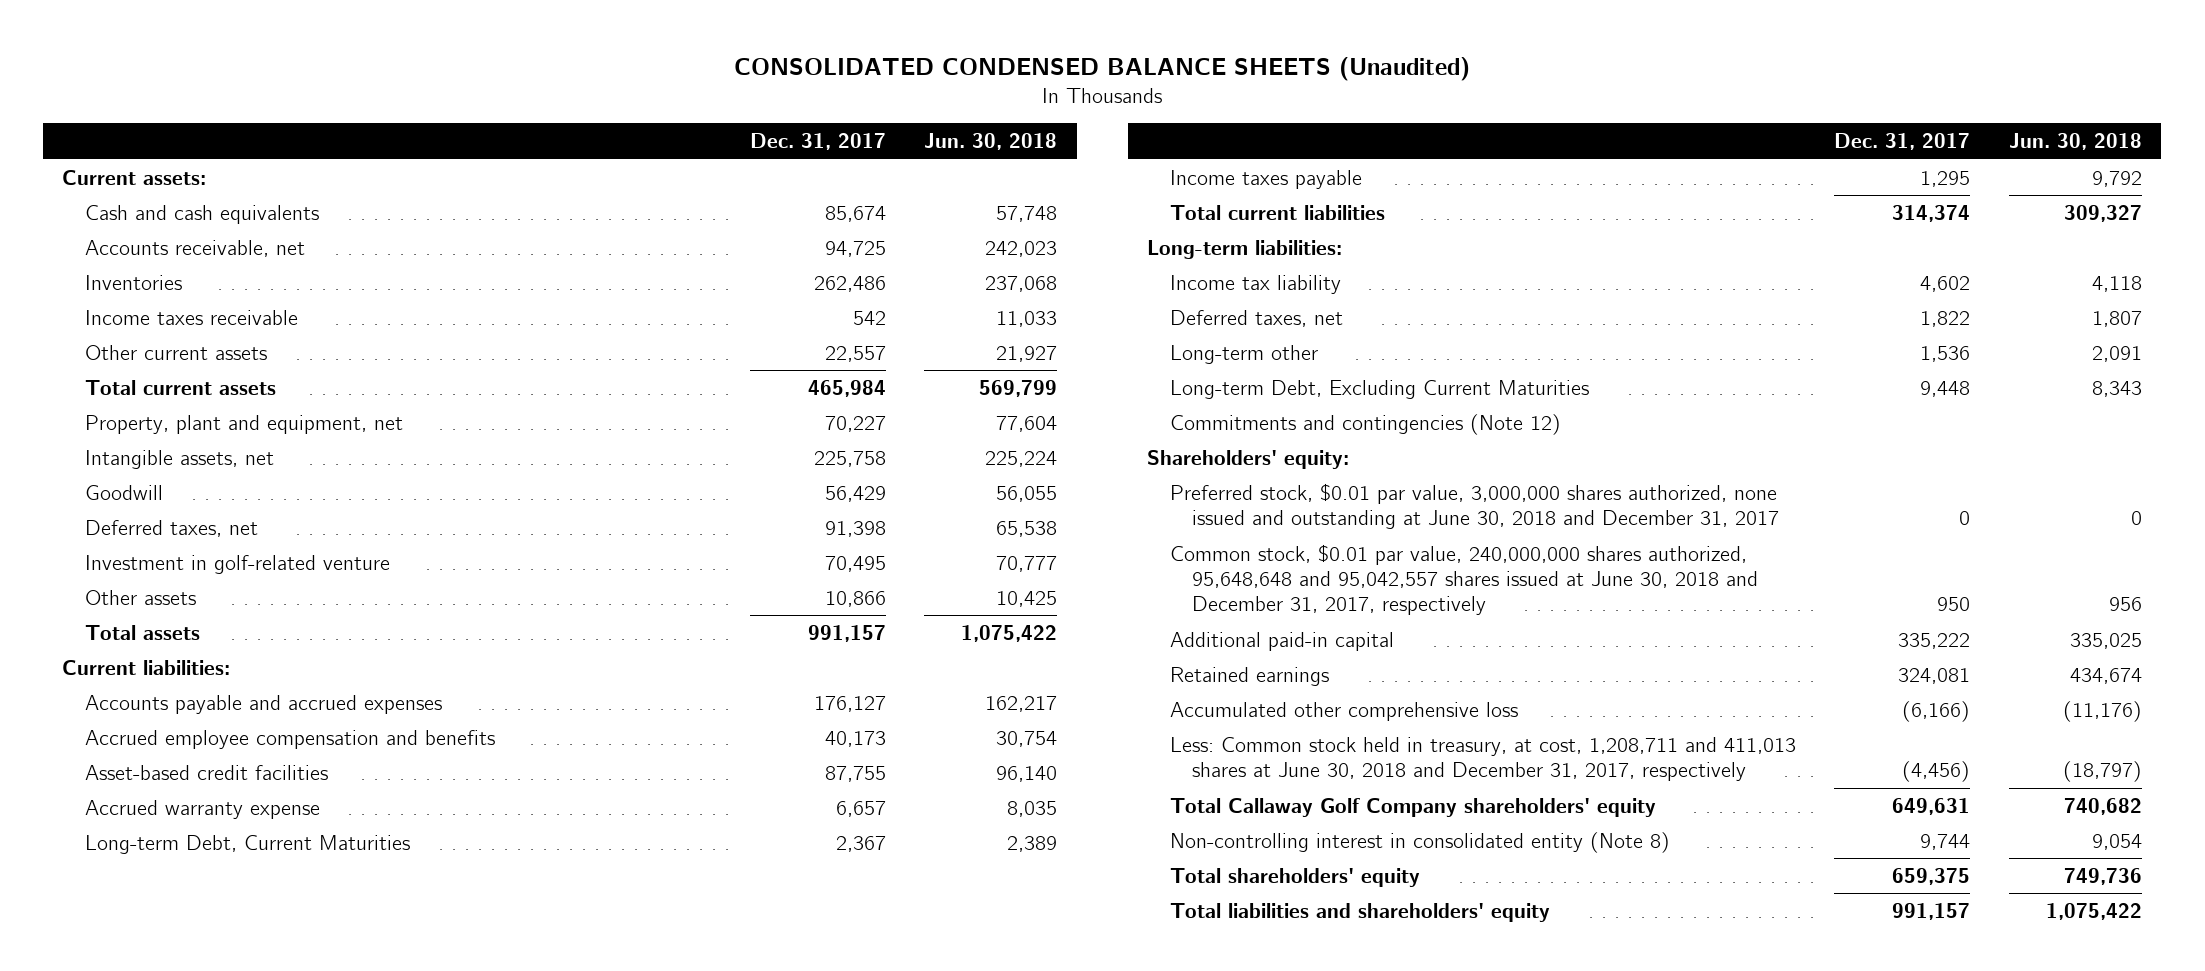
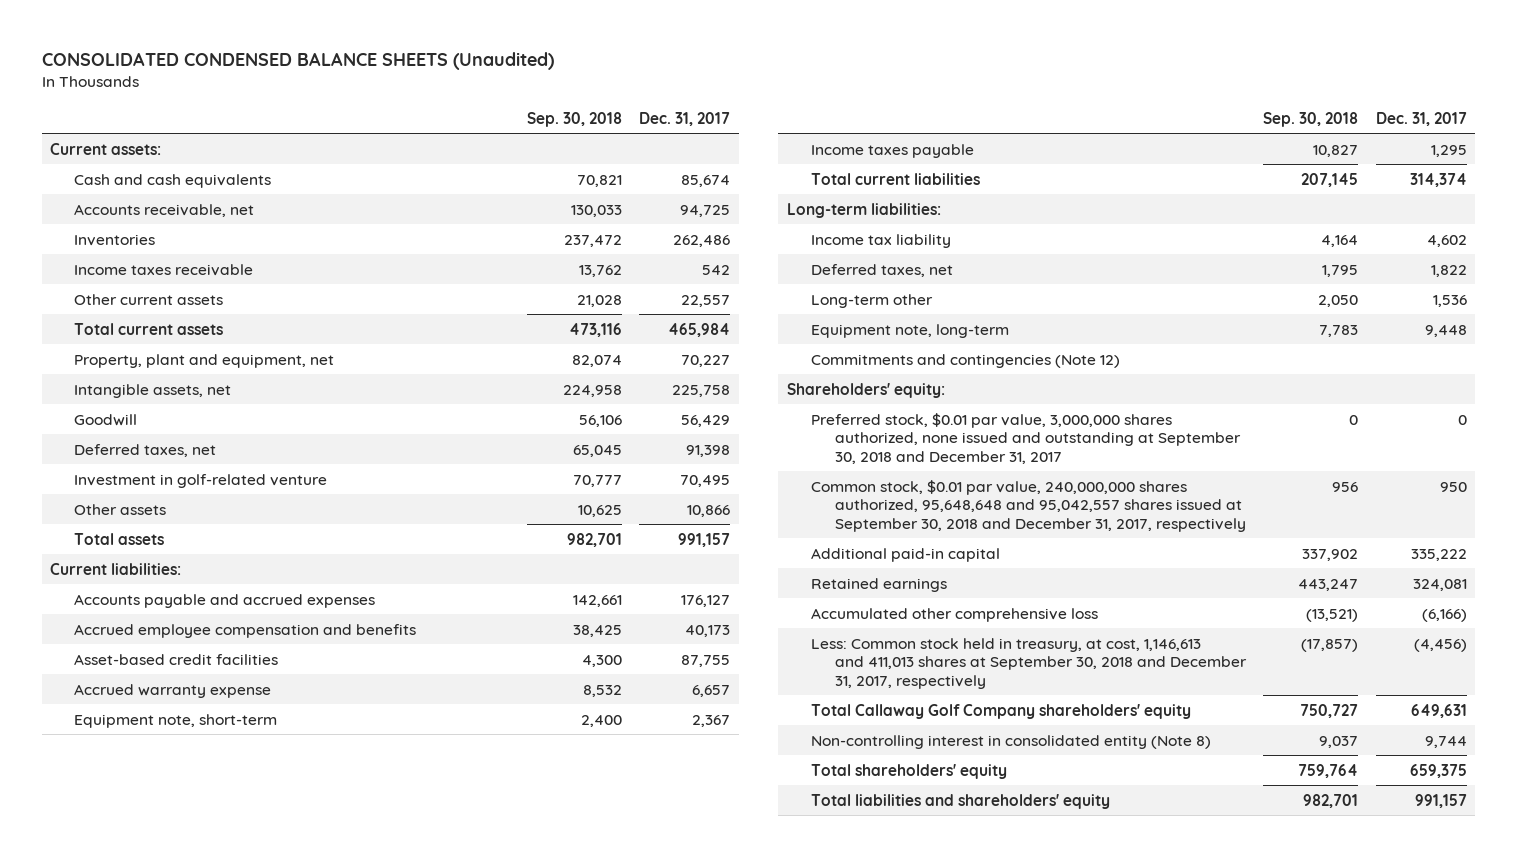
[924,133,1058,151] Jun. 30, 2018 -> none
none -> [526,111,622,127] Sep. 30, 2018
[84,834,410,854] Long-term Debt, Current Maturities -> [74,713,278,728] Equipment note, short-term
[1169,379,1589,399] Long-term Debt, Excluding Current Maturities -> [810,323,1009,338] Equipment note, long-term
[1169,482,1780,529] Preferred stock, $0.01 par value, 3,000,000 shares authorized, none issued and outstanding at June 30, 2018 and December 31, 2017 -> [810,412,1242,464] Preferred stock, $0.01 par value, 3,000,000 shares authorized, none issued and outstanding at September 30, 2018 and December 31, 2017
[1169,543,1759,616] Common stock, $0.01 par value, 240,000,000 shares authorized, 95,648,648 and 95,042,557 shares issued at June 30, 2018 and December 31, 2017, respectively -> [810,479,1247,532] Common stock, $0.01 par value, 240,000,000 shares authorized, 95,648,648 and 95,042,557 shares issued at September 30, 2018 and December 31, 2017, respectively
[1169,736,1796,781] Less: Common stock held in treasury, at cost, 1,208,711 and 411,013 shares at June 30, 2018 and December 31, 2017, respectively -> [810,637,1248,689] Less: Common stock held in treasury, at cost, 1,146,613 and 411,013 shares at September 30, 2018 and December 31, 2017, respectively

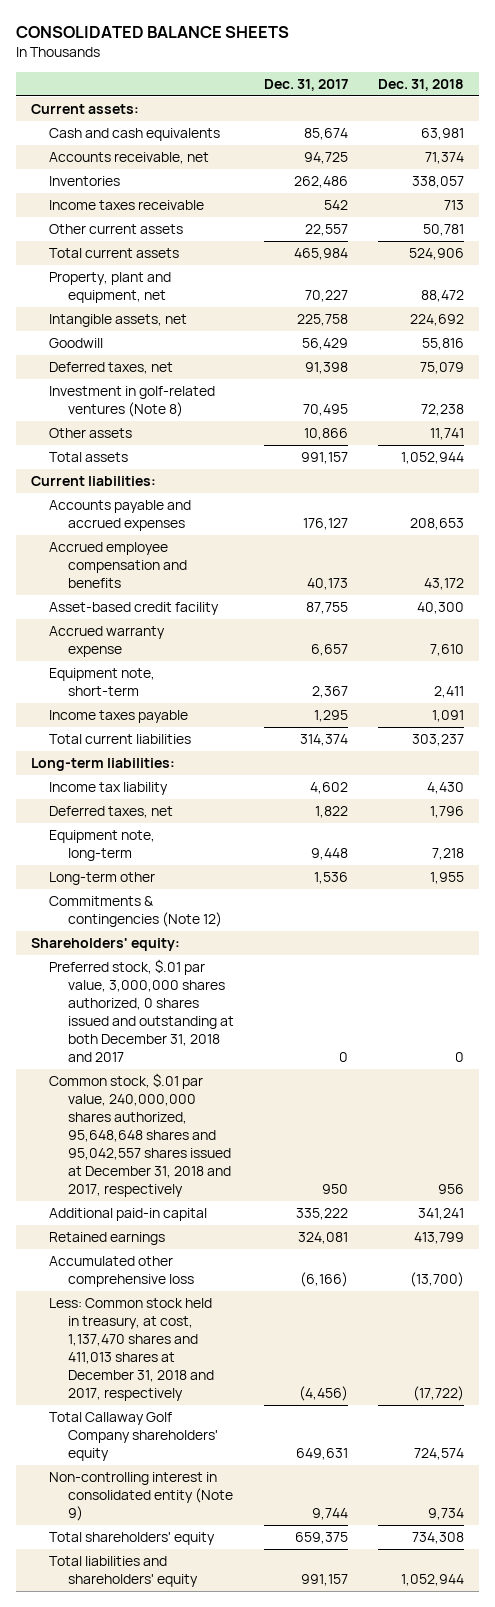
[41,52,554,71] CONSOLIDATED CONDENSED BALANCE SHEETS (Unaudited) -> [16,26,290,39] CONSOLIDATED BALANCE SHEETS
[526,111,622,127] Sep. 30, 2018 -> none
none -> [378,78,465,91] Dec. 31, 2018
[74,473,328,488] Investment in golf-related venture -> [49,386,216,418] Investment in golf-related ventures (Note 8)
[74,653,279,665] Asset-based credit facilities -> [49,602,220,616] Asset-based credit facility
[810,293,933,308] Long-term other -> [49,872,156,886] Long-term other
[810,353,1120,368] Commitments and contingencies (Note 12) -> [49,896,222,928] Commitments & contingencies (Note 12)
[810,412,1242,464] Preferred stock, $0.01 par value, 3,000,000 shares authorized, none issued and outstanding at September 30, 2018 and December 31, 2017 -> [49,959,234,1062] Preferred stock, $.01 par value, 3,000,000 shares authorized, 0 shares issued and outstanding at both December 31, 2018 and 2017
[810,479,1247,532] Common stock, $0.01 par value, 240,000,000 shares authorized, 95,648,648 and 95,042,557 shares issued at September 30, 2018 and December 31, 2017, respectively -> [49,1073,231,1197] Common stock, $.01 par value, 240,000,000 shares authorized, 95,648,648 shares and 95,042,557 shares issued at December 31, 2018 and 2017, respectively
[810,637,1248,689] Less: Common stock held in treasury, at cost, 1,146,613 and 411,013 shares at September 30, 2018 and December 31, 2017, respectively -> [49,1298,214,1401] Less: Common stock held in treasury, at cost, 1,137,470 shares and 411,013 shares at December 31, 2018 and 2017, respectively
[810,734,1211,749] Non-controlling interest in consolidated entity (Note 8) -> [49,1472,233,1522] Non-controlling interest in consolidated entity (Note 9)

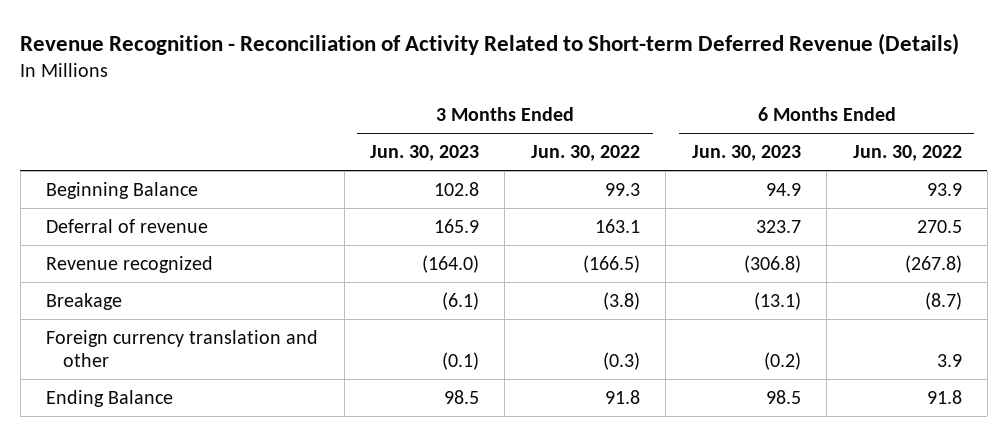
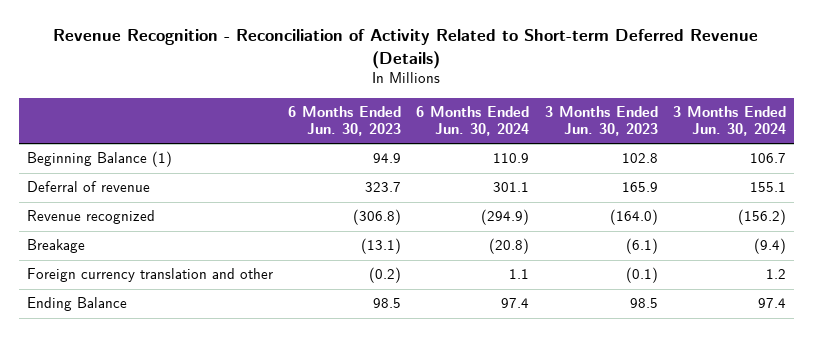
[530,144,640,161] Jun. 30, 2022 -> none
[852,144,962,161] Jun. 30, 2022 -> none
none -> [416,105,530,137] 6 Months Ended Jun. 30, 2024
none -> [672,105,786,137] 3 Months Ended Jun. 30, 2024
[46,181,199,199] Beginning Balance -> [26,151,172,168] Beginning Balance (1)

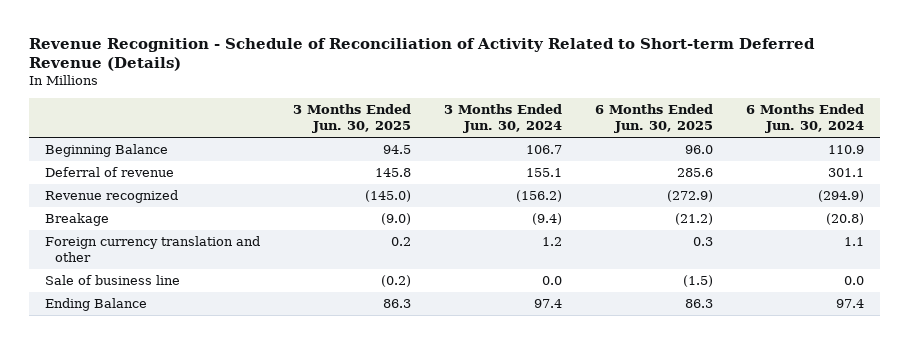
[53,29,759,69] Revenue Recognition - Reconciliation of Activity Related to Short-term Deferred Revenue (Details) -> [28,37,815,72] Revenue Recognition - Schedule of Reconciliation of Activity Related to Short-term Deferred Revenue (Details)
[287,105,401,137] 6 Months Ended Jun. 30, 2023 -> none
[544,105,658,137] 3 Months Ended Jun. 30, 2023 -> none
none -> [293,103,412,134] 3 Months Ended Jun. 30, 2025
none -> [595,103,714,134] 6 Months Ended Jun. 30, 2025
[26,151,172,168] Beginning Balance (1) -> [45,144,169,158] Beginning Balance
none -> [45,275,181,286] Sale of business line

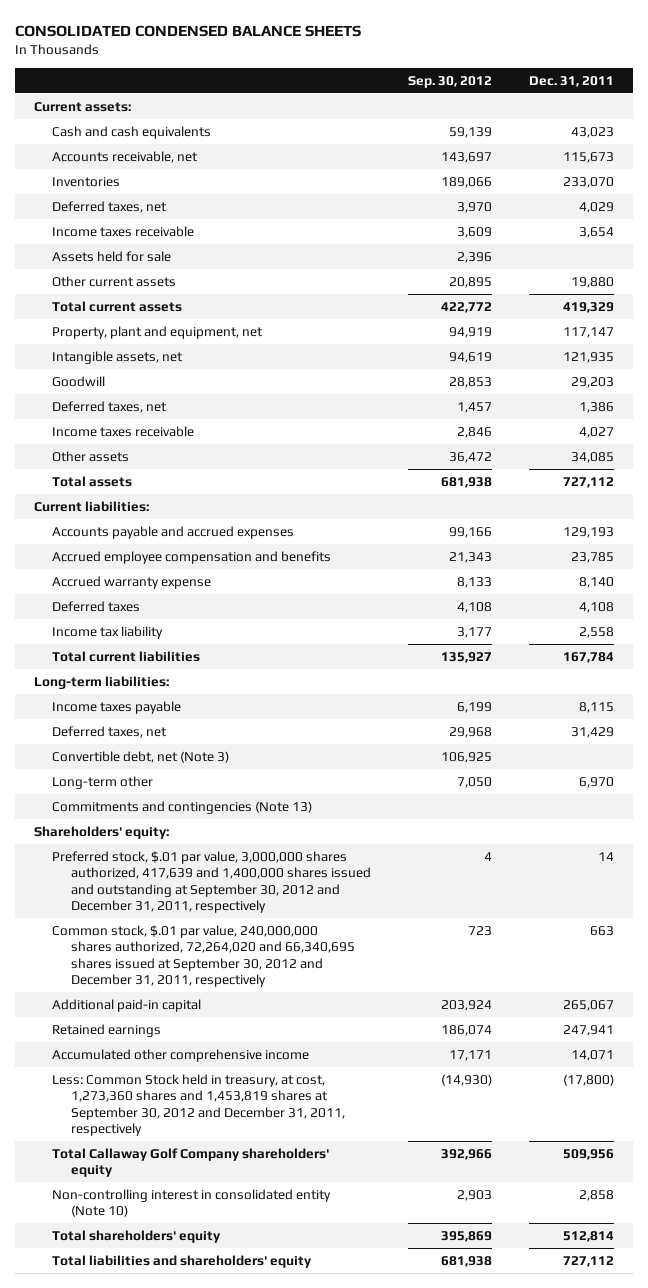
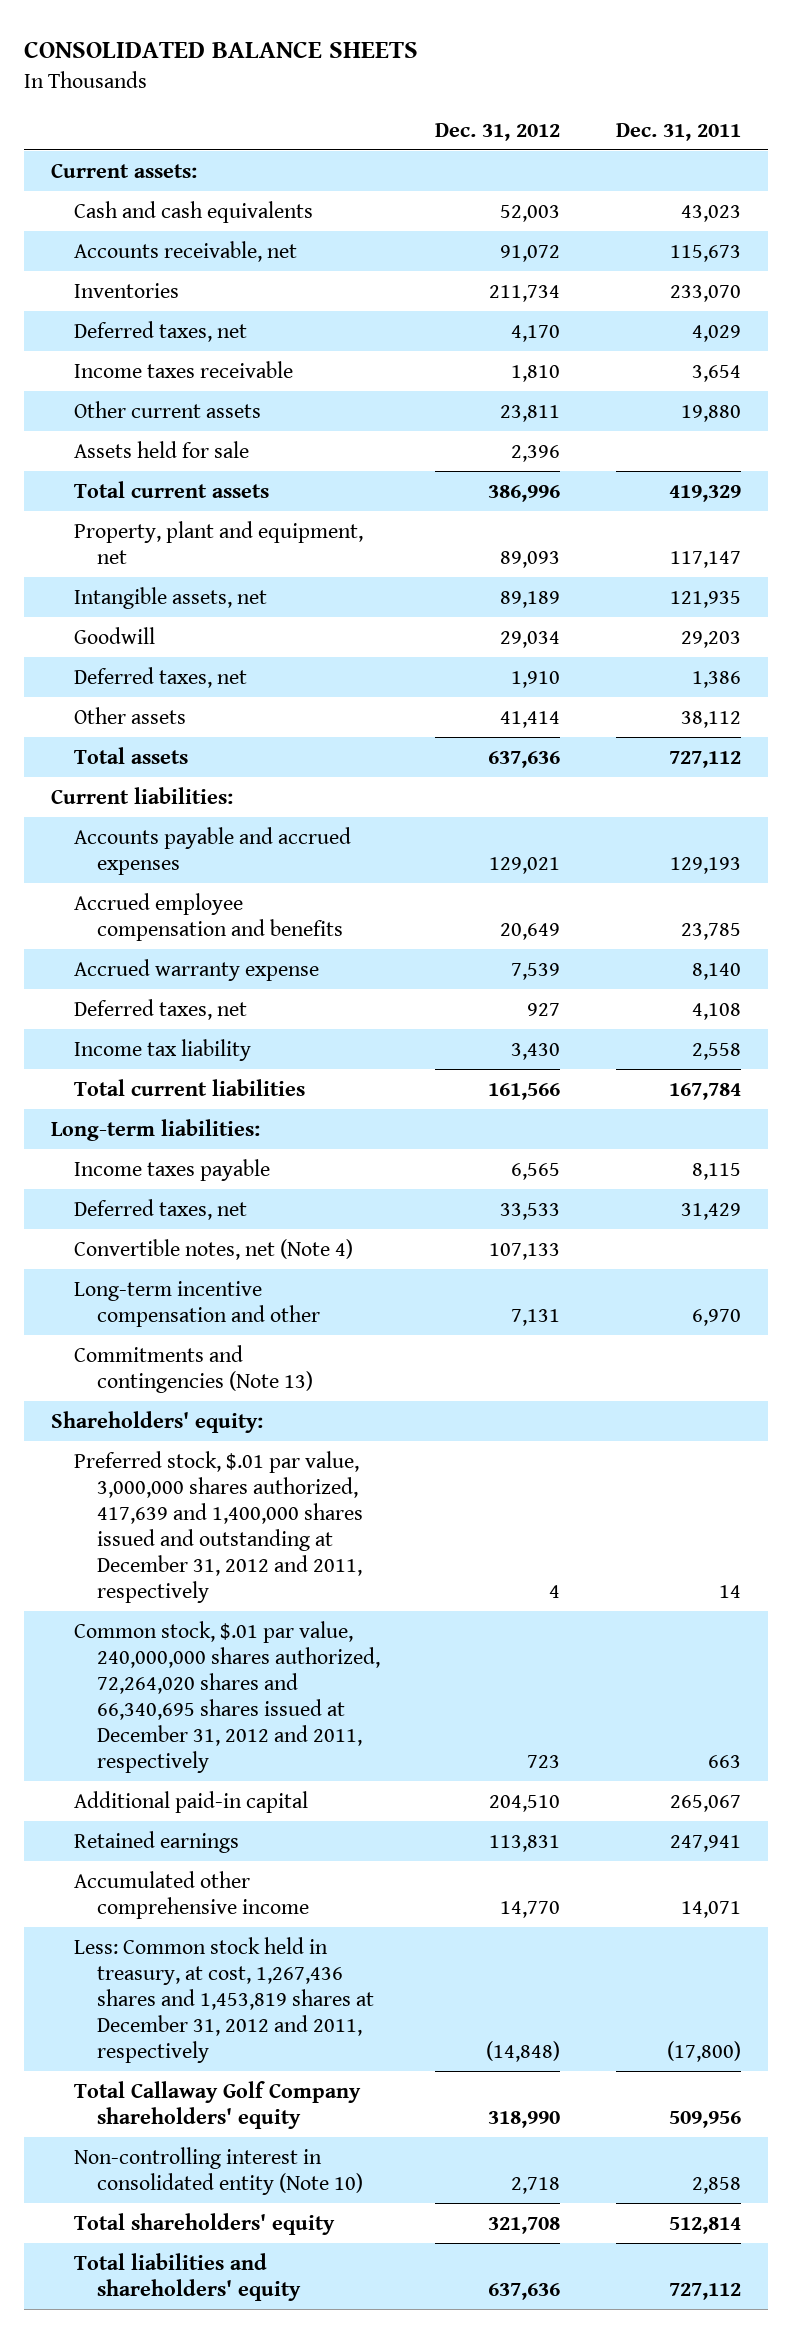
[15,25,362,38] CONSOLIDATED CONDENSED BALANCE SHEETS -> [23,41,418,59] CONSOLIDATED BALANCE SHEETS
[408,75,493,88] Sep. 30, 2012 -> none
none -> [435,122,561,141] Dec. 31, 2012
[52,250,172,262] Assets held for sale -> [74,440,250,458] Assets held for sale
[52,425,195,437] Income taxes receivable -> none
[571,451,615,463] 34,085 -> [680,710,741,728] 38,112
[52,600,141,612] Deferred taxes -> [74,998,248,1020] Deferred taxes, net
[52,750,230,763] Convertible debt, net (Note 3) -> [74,1238,354,1260] Convertible notes, net (Note 4)
[52,775,154,789] Long-term other -> [74,1280,320,1327] Long-term incentive compensation and other
[52,850,371,914] Preferred stock, $.01 par value, 3,000,000 shares authorized, 417,639 and 1,400,000 shares issued and outstanding at September 30, 2012 and December 31, 2011, respectively -> [74,1450,363,1604] Preferred stock, $.01 par value, 3,000,000 shares authorized, 417,639 and 1,400,000 shares issued and outstanding at December 31, 2012 and 2011, respectively
[52,924,355,988] Common stock, $.01 par value, 240,000,000 shares authorized, 72,264,020 and 66,340,695 shares issued at September 30, 2012 and December 31, 2011, respectively -> [74,1620,380,1774] Common stock, $.01 par value, 240,000,000 shares authorized, 72,264,020 shares and 66,340,695 shares issued at December 31, 2012 and 2011, respectively
[52,1073,345,1137] Less: Common Stock held in treasury, at cost, 1,273,360 shares and 1,453,819 shares at September 30, 2012 and December 31, 2011, respectively -> [74,1936,374,2063] Less: Common stock held in treasury, at cost, 1,267,436 shares and 1,453,819 shares at December 31, 2012 and 2011, respectively

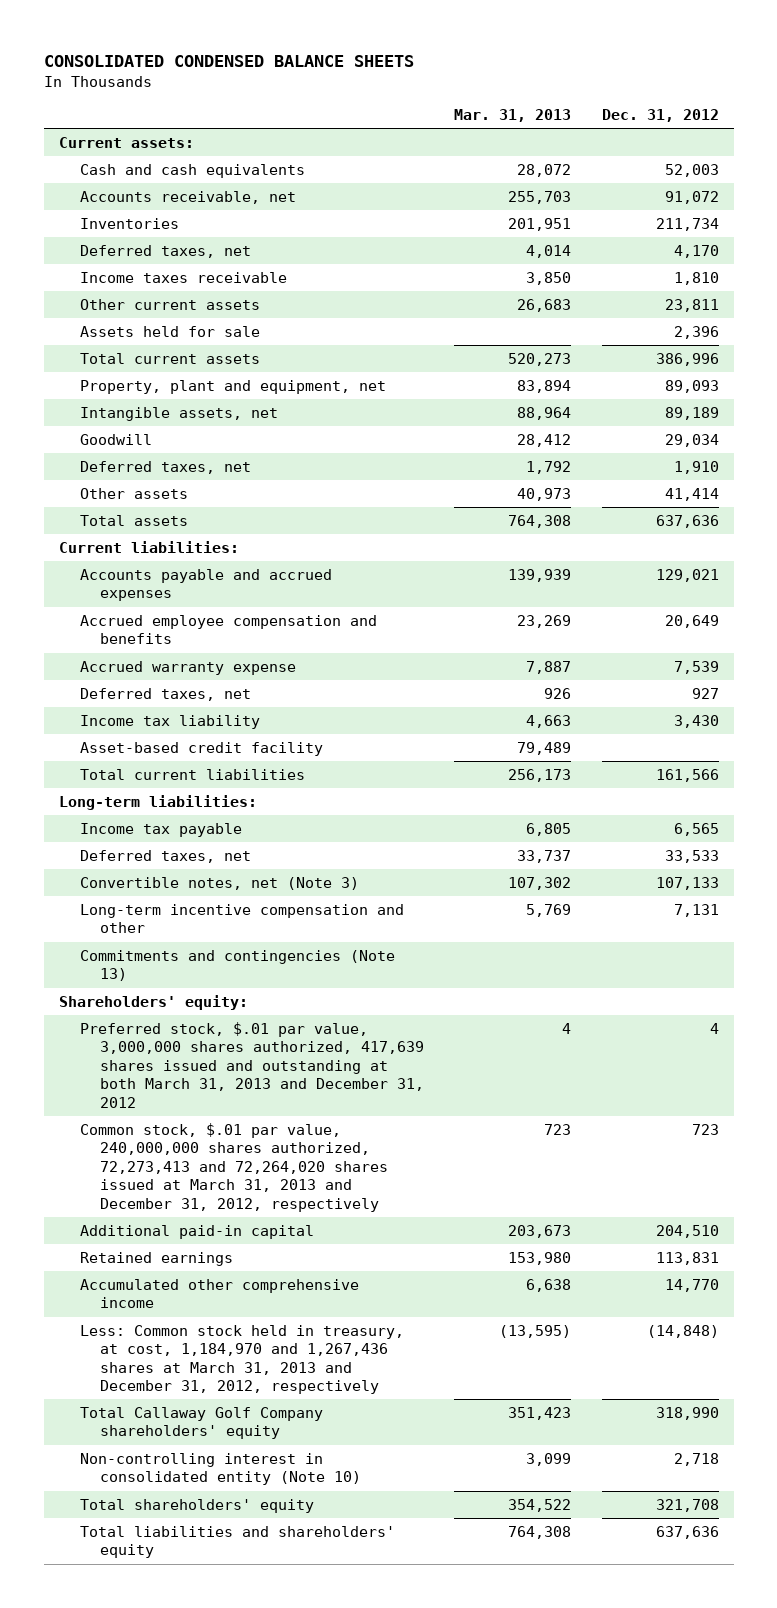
[23,41,418,59] CONSOLIDATED BALANCE SHEETS -> [43,54,414,67] CONSOLIDATED CONDENSED BALANCE SHEETS
[615,122,741,141] Dec. 31, 2011 -> none
none -> [454,109,572,123] Mar. 31, 2013
none -> [79,741,323,756] Asset-based credit facility
[74,1158,271,1181] Income taxes payable -> [79,822,242,837] Income tax payable
[74,1238,354,1260] Convertible notes, net (Note 4) -> [79,876,359,890] Convertible notes, net (Note 3)
[74,1450,363,1604] Preferred stock, $.01 par value, 3,000,000 shares authorized, 417,639 and 1,400,000 shares issued and outstanding at December 31, 2012 and 2011, respectively -> [79,1021,425,1108] Preferred stock, $.01 par value, 3,000,000 shares authorized, 417,639 shares issued and outstanding at both March 31, 2013 and December 31, 2012
[74,1620,380,1774] Common stock, $.01 par value, 240,000,000 shares authorized, 72,264,020 shares and 66,340,695 shares issued at December 31, 2012 and 2011, respectively -> [79,1122,389,1212] Common stock, $.01 par value, 240,000,000 shares authorized, 72,273,413 and 72,264,020 shares issued at March 31, 2013 and December 31, 2012, respectively
[74,1936,374,2063] Less: Common stock held in treasury, at cost, 1,267,436 shares and 1,453,819 shares at December 31, 2012 and 2011, respectively -> [79,1324,404,1395] Less: Common stock held in treasury, at cost, 1,184,970 and 1,267,436 shares at March 31, 2013 and December 31, 2012, respectively

